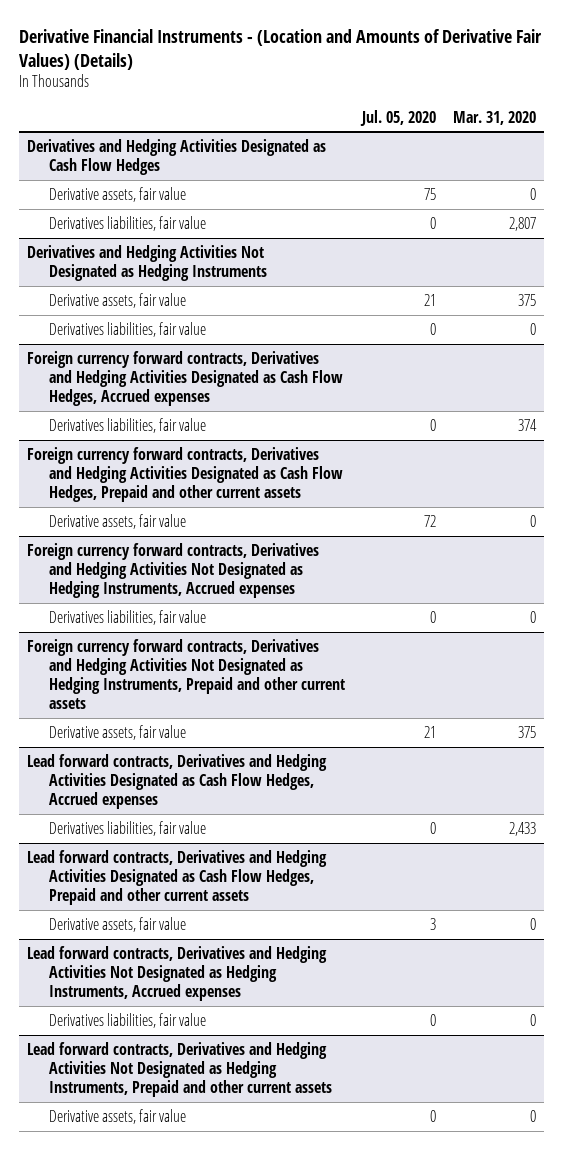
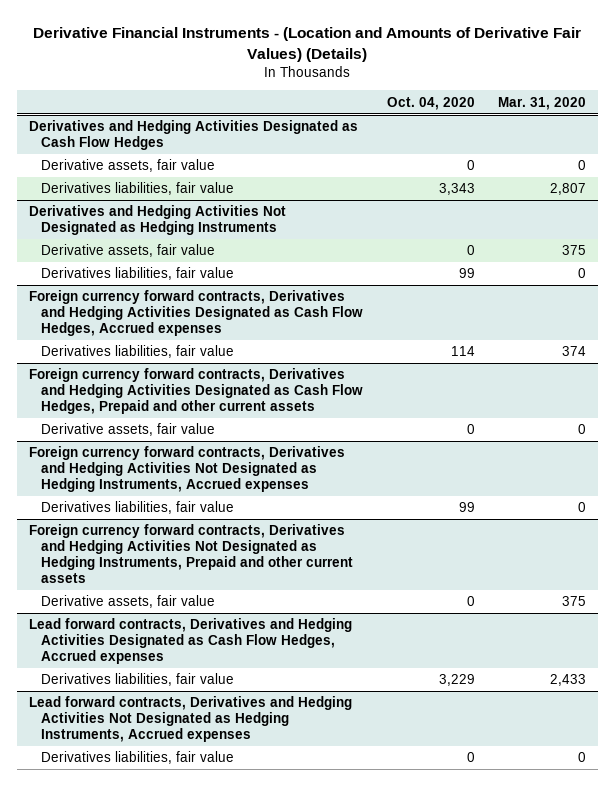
[359,109,436,126] Jul. 05, 2020 -> none
none -> [386,96,475,110] Oct. 04, 2020
[27,849,328,905] Lead forward contracts, Derivatives and Hedging Activities Designated as Cash Flow Hedges, Prepaid and other current assets -> none
[49,916,187,932] Derivative assets, fair value -> none
[27,1041,333,1097] Lead forward contracts, Derivatives and Hedging Activities Not Designated as Hedging Instruments, Prepaid and other current assets -> none
[49,1108,187,1124] Derivative assets, fair value -> none

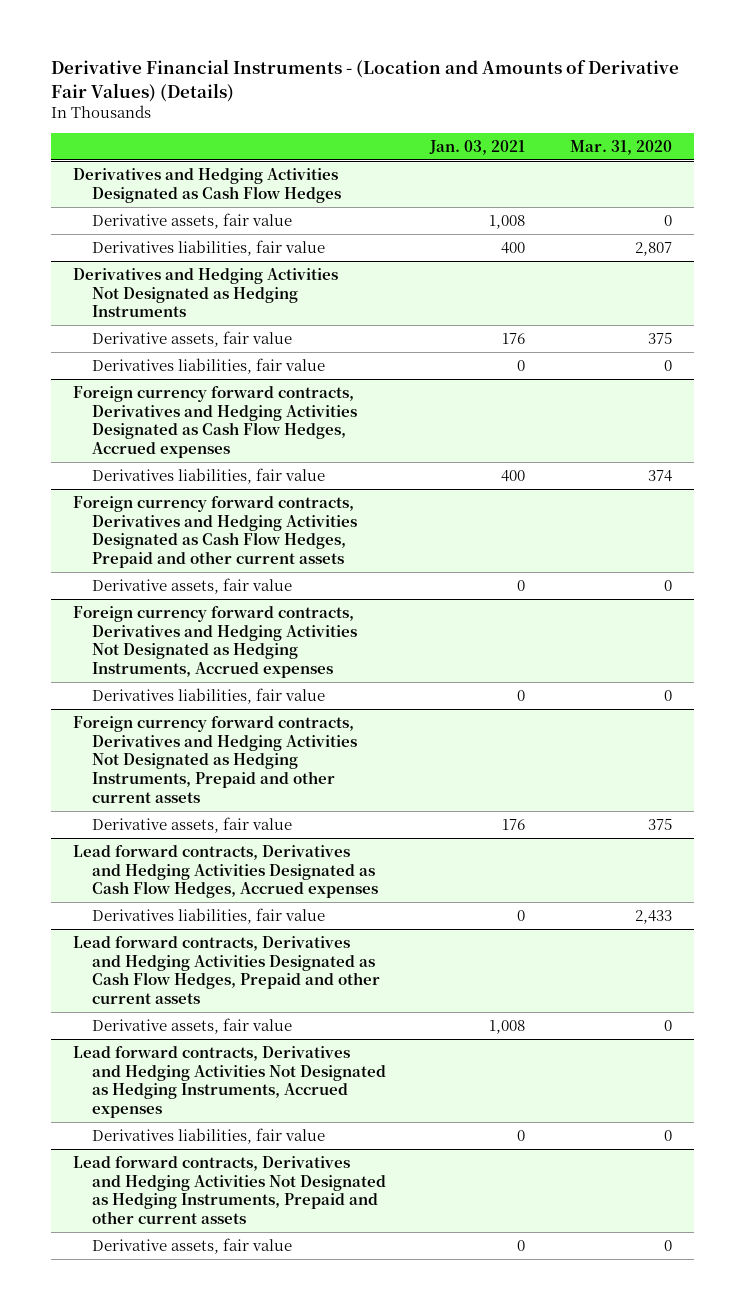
[386,96,475,110] Oct. 04, 2020 -> none
none -> [429,139,526,155] Jan. 03, 2021
none -> [73,935,381,1005] Lead forward contracts, Derivatives and Hedging Activities Designated as Cash Flow Hedges, Prepaid and other current assets
none -> [92,1017,293,1034] Derivative assets, fair value
none -> [73,1155,387,1225] Lead forward contracts, Derivatives and Hedging Activities Not Designated as Hedging Instruments, Prepaid and other current assets
none -> [92,1237,293,1254] Derivative assets, fair value

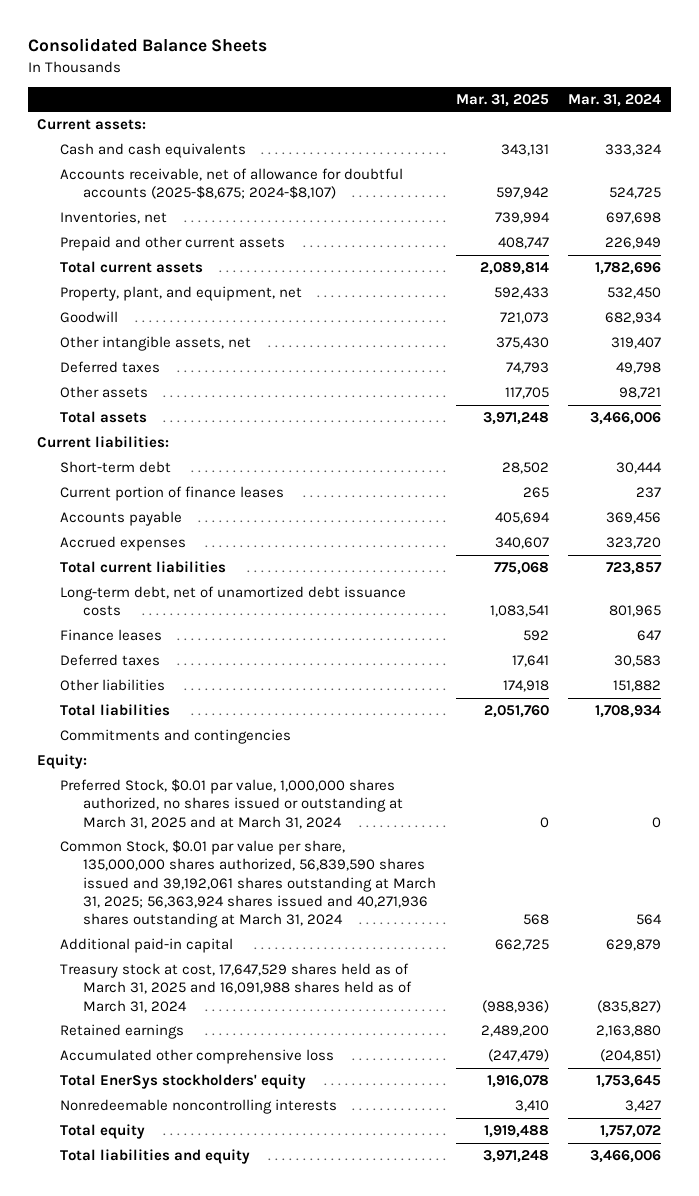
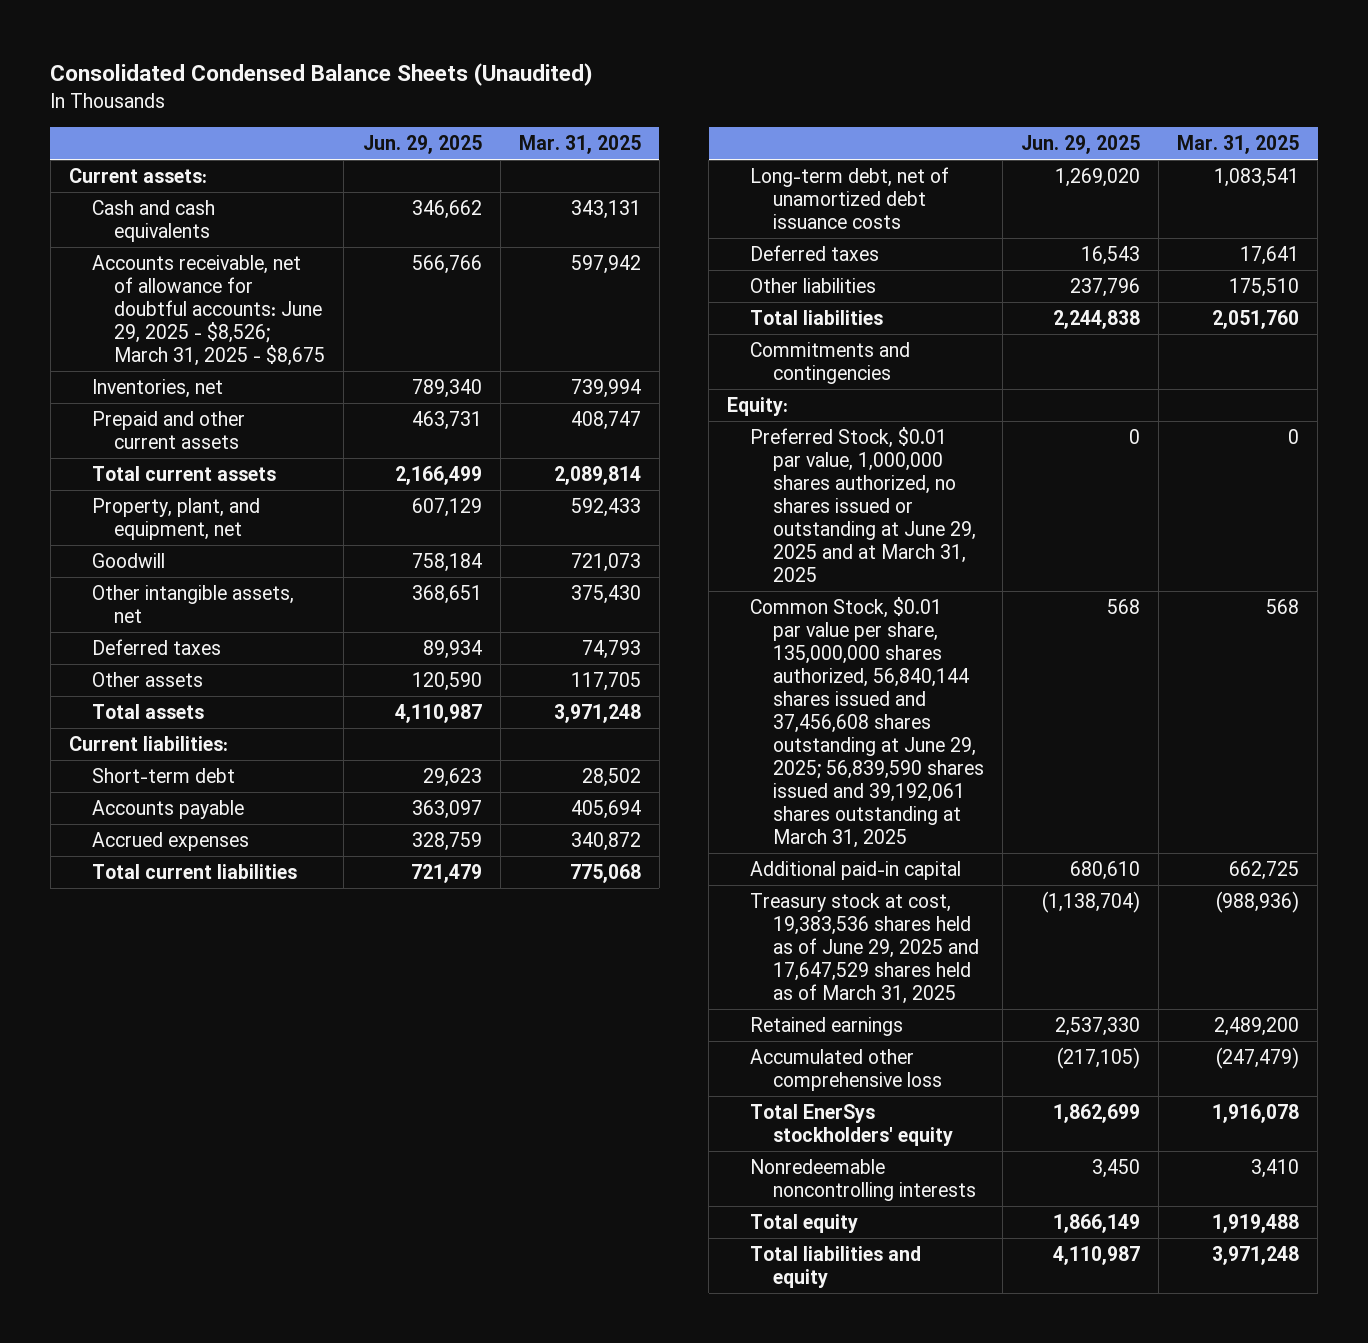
[27,38,267,53] Consolidated Balance Sheets -> [50,63,594,87] Consolidated Condensed Balance Sheets (Unaudited)
[568,93,662,107] Mar. 31, 2024 -> none
none -> [362,135,482,155] Jun. 29, 2025
[60,168,404,200] Accounts receivable, net of allowance for doubtful accounts (2025-$8,675; 2024-$8,107) -> [91,255,326,367] Accounts receivable, net of allowance for doubtful accounts: June 29, 2025 - $8,526; March 31, 2025 - $8,675
[60,486,285,502] Current portion of finance leases -> none
[494,537,549,550] 340,607 -> [570,832,641,852] 340,872
[60,629,163,642] Finance leases -> none
[502,680,549,693] 174,918 -> [1229,278,1300,298] 175,510
[60,779,403,829] Preferred Stock, $0.01 par value, 1,000,000 shares authorized, no shares issued or outstanding at March 31, 2025 and at March 31, 2024 -> [749,427,976,583] Preferred Stock, $0.01 par value, 1,000,000 shares authorized, no shares issued or outstanding at June 29, 2025 and at March 31, 2025
[60,840,436,929] Common Stock, $0.01 par value per share, 135,000,000 shares authorized, 56,839,590 shares issued and 39,192,061 shares outstanding at March 31, 2025; 56,363,924 shares issued and 40,271,936 shares outstanding at March 31, 2024 -> [749,597,984,849] Common Stock, $0.01 par value per share, 135,000,000 shares authorized, 56,840,144 shares issued and 37,456,608 shares outstanding at June 29, 2025; 56,839,590 shares issued and 39,192,061 shares outstanding at March 31, 2025
[60,963,412,1013] Treasury stock at cost, 17,647,529 shares held as of March 31, 2025 and 16,091,988 shares held as of March 31, 2024 -> [749,893,979,1005] Treasury stock at cost, 19,383,536 shares held as of June 29, 2025 and 17,647,529 shares held as of March 31, 2025

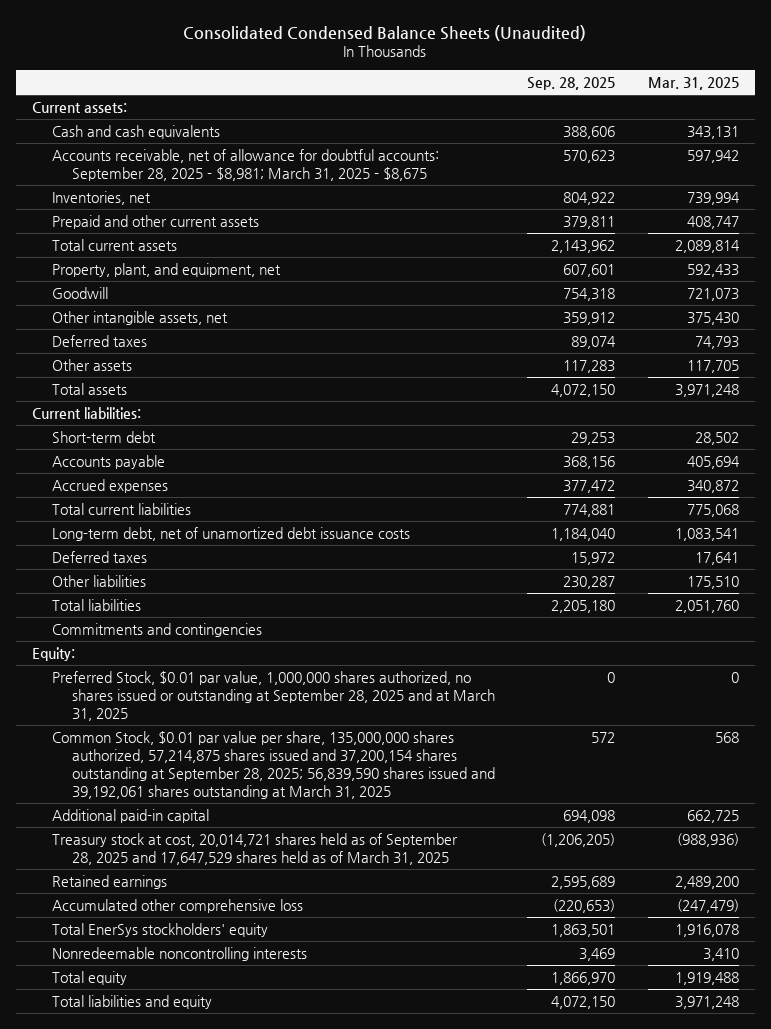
[362,135,482,155] Jun. 29, 2025 -> none
none -> [527,77,616,91] Sep. 28, 2025
[91,255,326,367] Accounts receivable, net of allowance for doubtful accounts: June 29, 2025 - $8,526; March 31, 2025 - $8,675 -> [52,148,440,181] Accounts receivable, net of allowance for doubtful accounts: September 28, 2025 - $8,981; March 31, 2025 - $8,675
[749,427,976,583] Preferred Stock, $0.01 par value, 1,000,000 shares authorized, no shares issued or outstanding at June 29, 2025 and at March 31, 2025 -> [52,670,496,721] Preferred Stock, $0.01 par value, 1,000,000 shares authorized, no shares issued or outstanding at September 28, 2025 and at March 31, 2025
[749,597,984,849] Common Stock, $0.01 par value per share, 135,000,000 shares authorized, 56,840,144 shares issued and 37,456,608 shares outstanding at June 29, 2025; 56,839,590 shares issued and 39,192,061 shares outstanding at March 31, 2025 -> [52,730,496,799] Common Stock, $0.01 par value per share, 135,000,000 shares authorized, 57,214,875 shares issued and 37,200,154 shares outstanding at September 28, 2025; 56,839,590 shares issued and 39,192,061 shares outstanding at March 31, 2025
[749,893,979,1005] Treasury stock at cost, 19,383,536 shares held as of June 29, 2025 and 17,647,529 shares held as of March 31, 2025 -> [52,832,459,865] Treasury stock at cost, 20,014,721 shares held as of September 28, 2025 and 17,647,529 shares held as of March 31, 2025

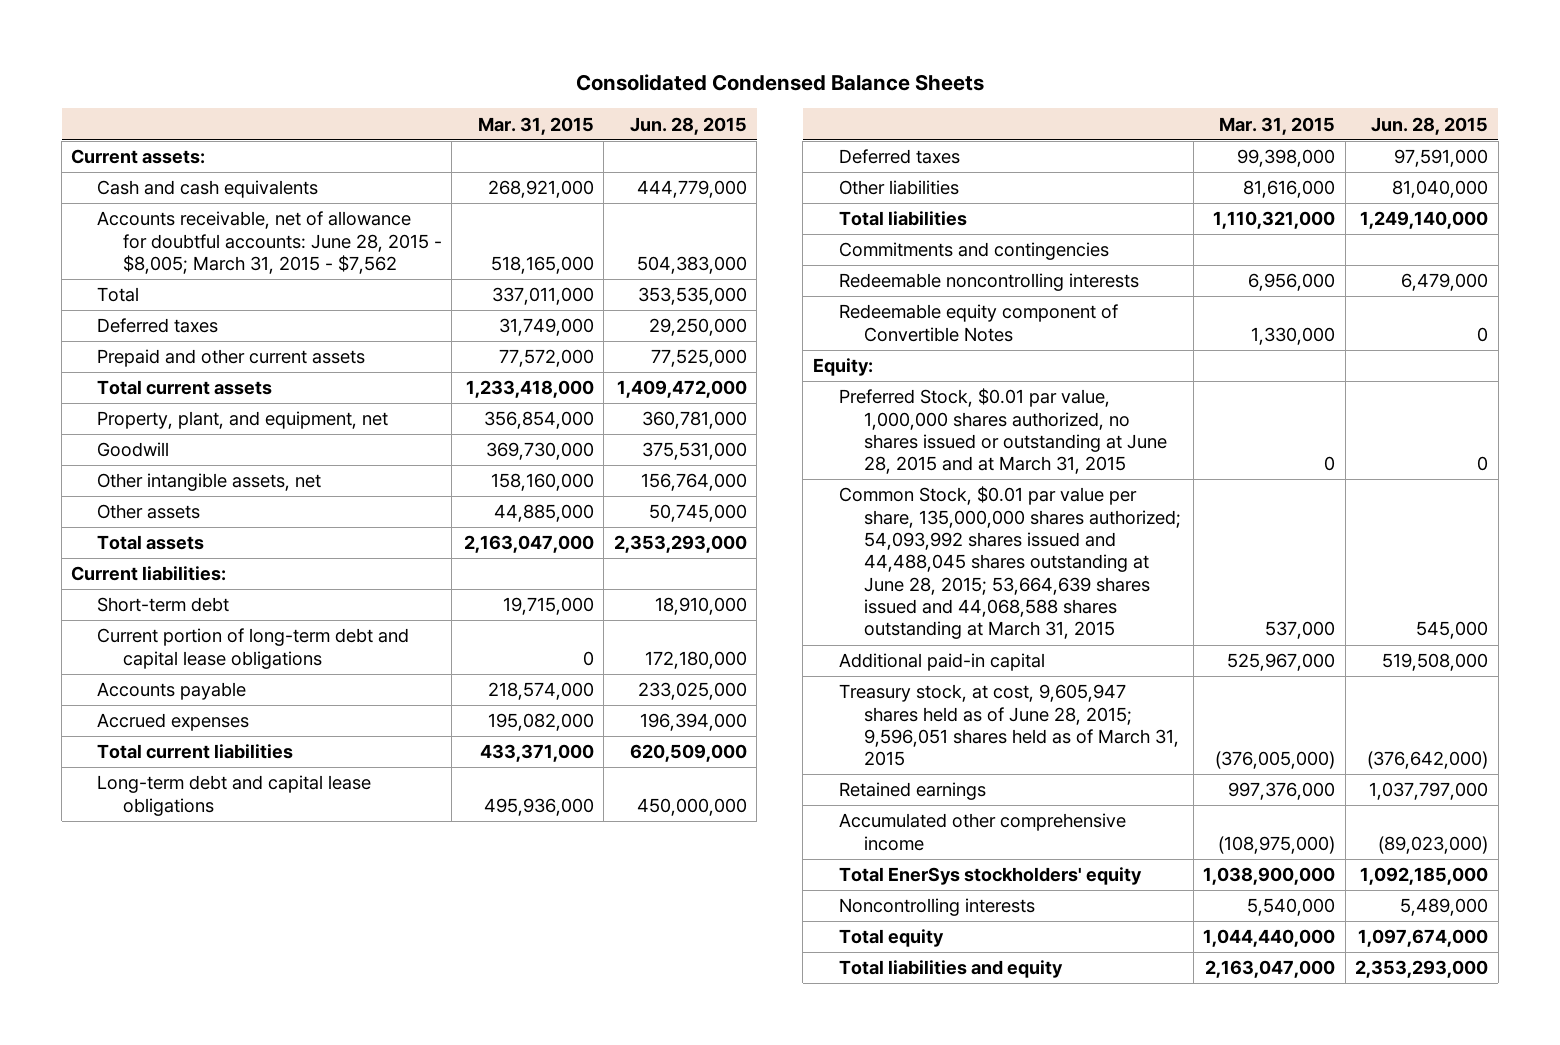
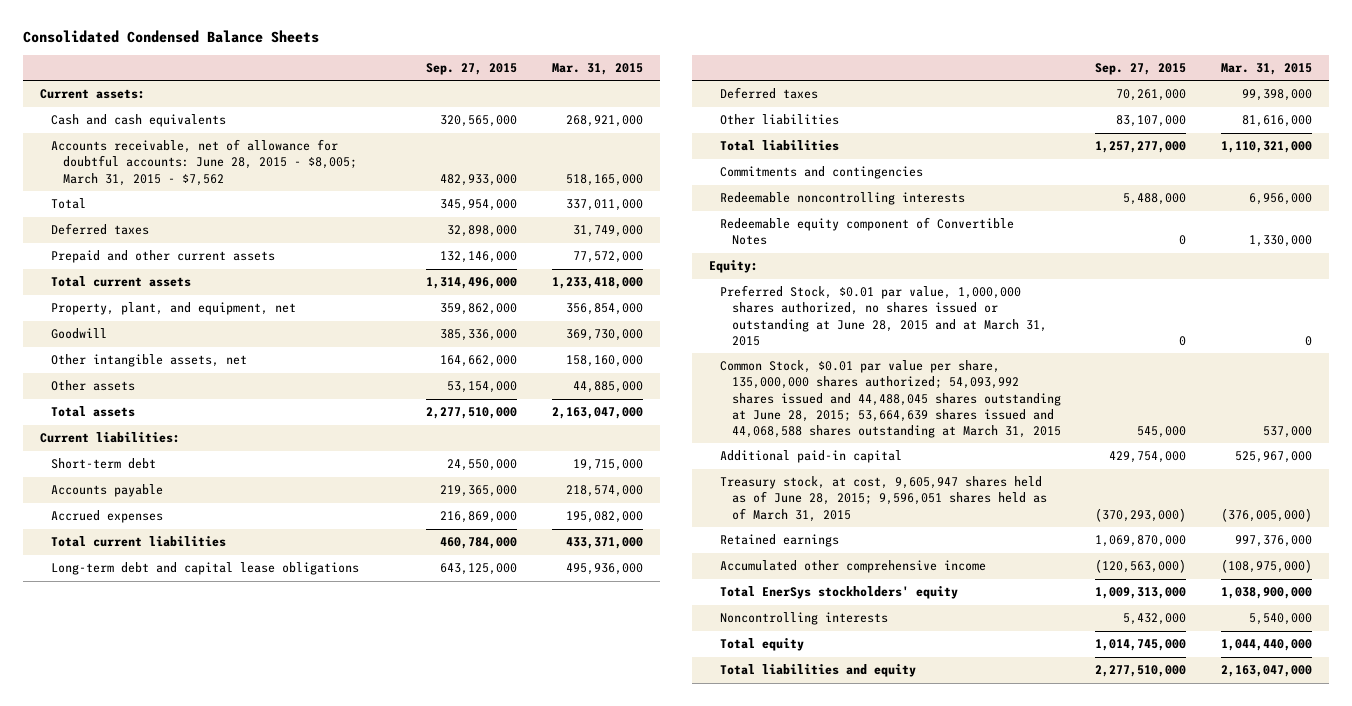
[629,116,747,135] Jun. 28, 2015 -> none
none -> [426,62,518,75] Sep. 27, 2015
[97,628,410,669] Current portion of long-term debt and capital lease obligations -> none

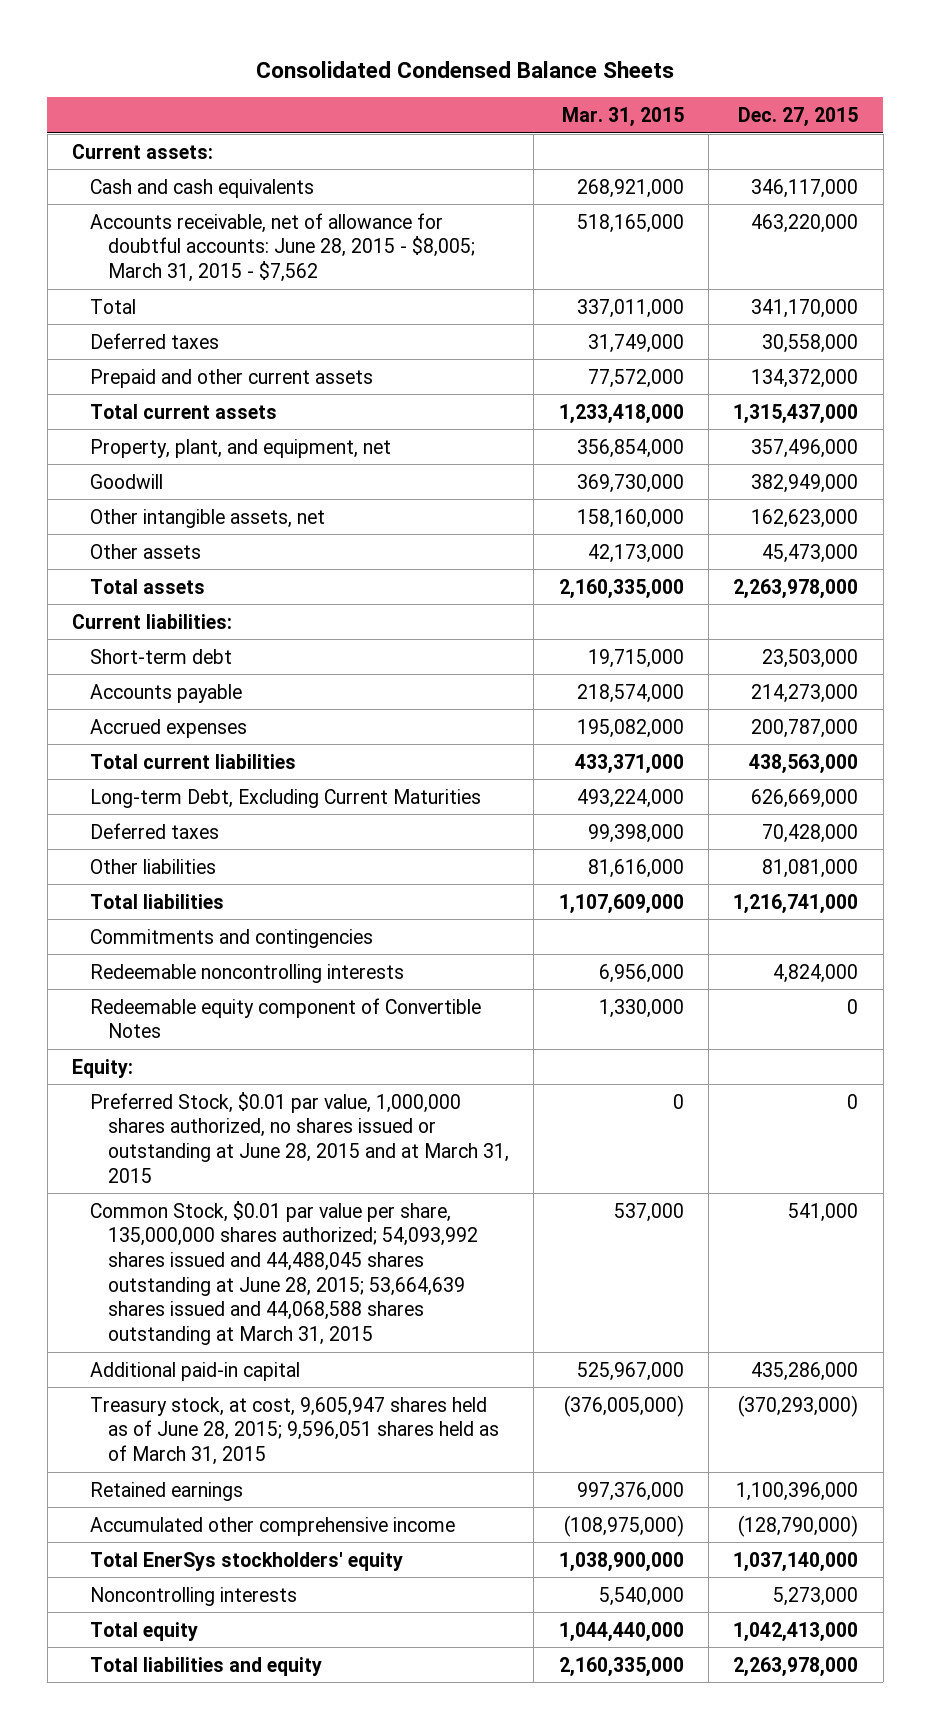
[426,62,518,75] Sep. 27, 2015 -> none
none -> [738,106,859,127] Dec. 27, 2015
[572,381,643,394] 44,885,000 -> [587,543,684,563] 42,173,000
[551,407,643,420] 2,163,047,000 -> [558,578,684,599] 2,160,335,000
[51,562,360,576] Long-term debt and capital lease obligations -> none
none -> [89,788,481,808] Long-term Debt, Excluding Current Maturities
[1220,141,1312,154] 1,110,321,000 -> [558,893,684,914] 1,107,609,000
[1220,665,1312,678] 2,163,047,000 -> [558,1656,684,1677] 2,160,335,000

